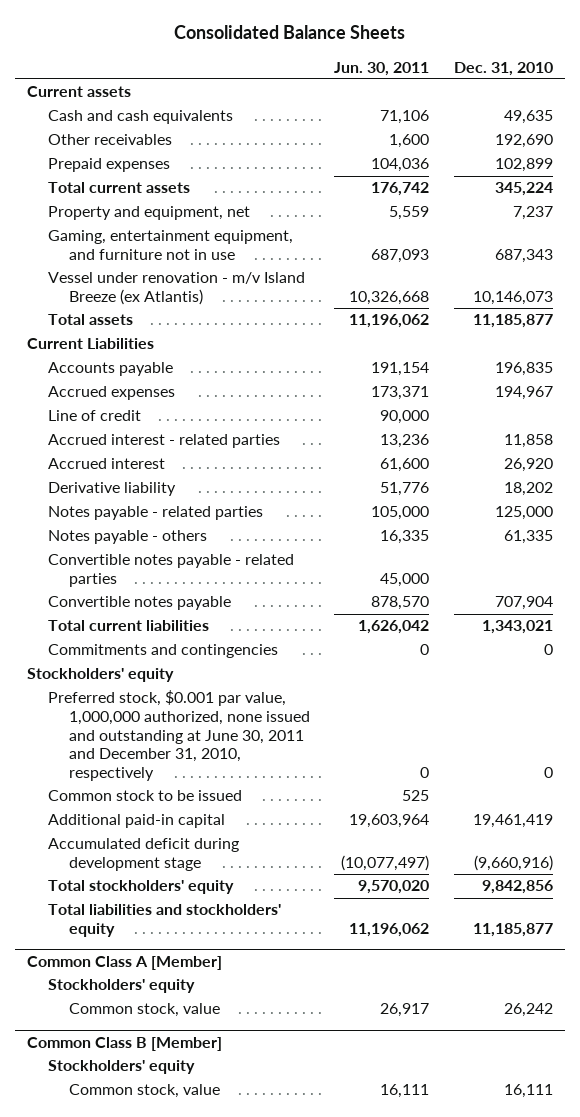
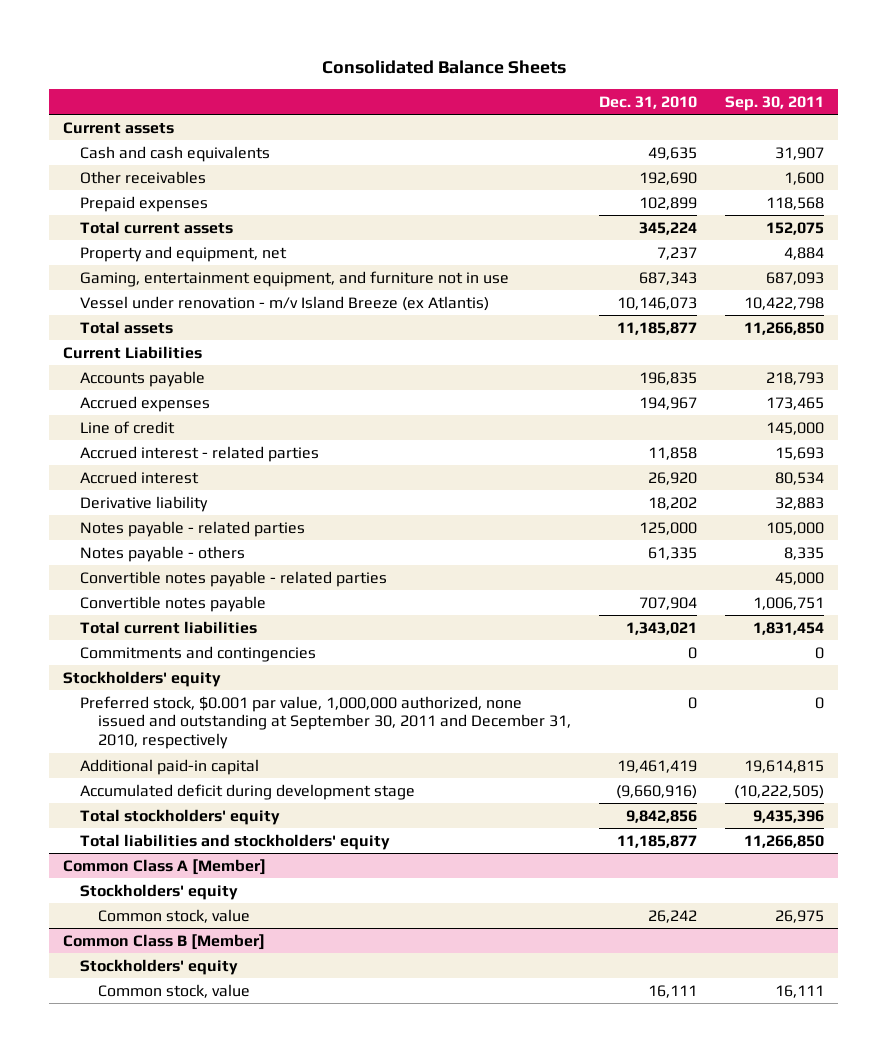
[334,61,430,76] Jun. 30, 2011 -> none
none -> [725,95,825,111] Sep. 30, 2011
[47,790,242,802] Common stock to be issued -> none
[47,690,310,781] Preferred stock, $0.001 par value, 1,000,000 authorized, none issued and outstanding at June 30, 2011 and December 31, 2010, respectively -> [80,695,571,749] Preferred stock, $0.001 par value, 1,000,000 authorized, none issued and outstanding at September 30, 2011 and December 31, 2010, respectively

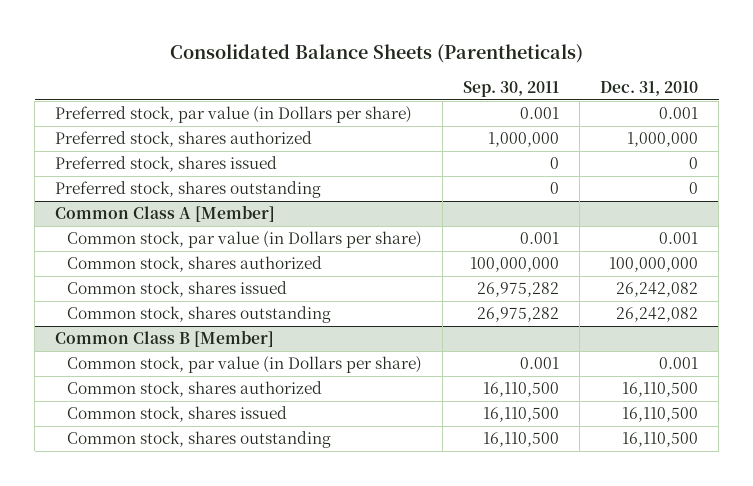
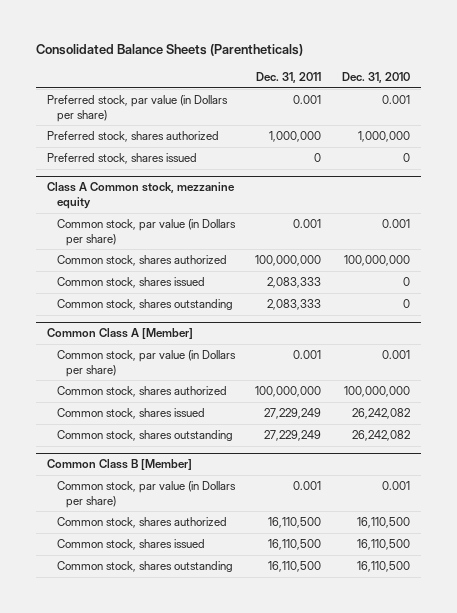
[463,81,560,98] Sep. 30, 2011 -> none
none -> [256,71,322,83] Dec. 31, 2011
none -> [46,182,235,209] Class A Common stock, mezzanine equity
none -> [56,219,236,246] Common stock, par value (in Dollars per share)
none -> [56,255,227,267] Common stock, shares authorized
none -> [56,277,205,289] Common stock, shares issued
[55,181,322,199] Preferred stock, shares outstanding -> [56,299,233,311] Common stock, shares outstanding

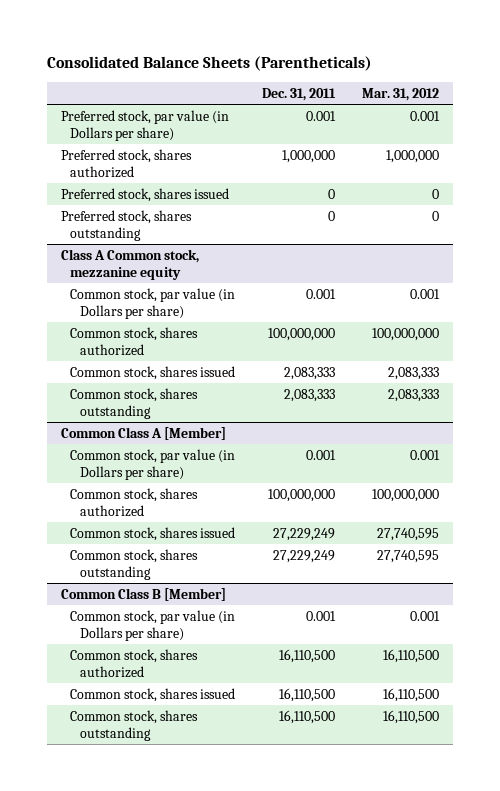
[342,71,411,83] Dec. 31, 2010 -> none
none -> [362,87,440,101] Mar. 31, 2012
none -> [60,209,192,242] Preferred stock, shares outstanding

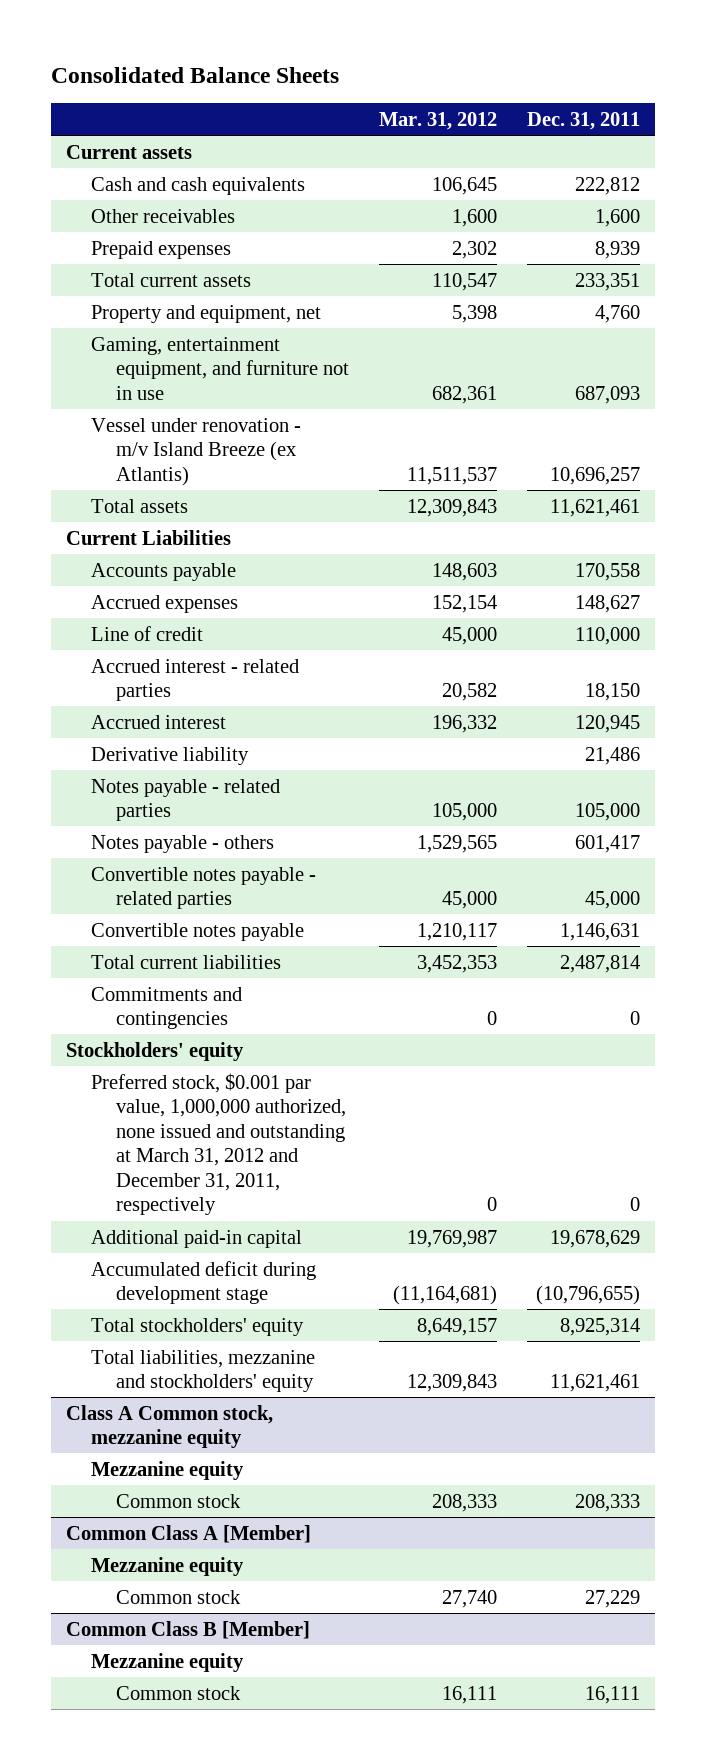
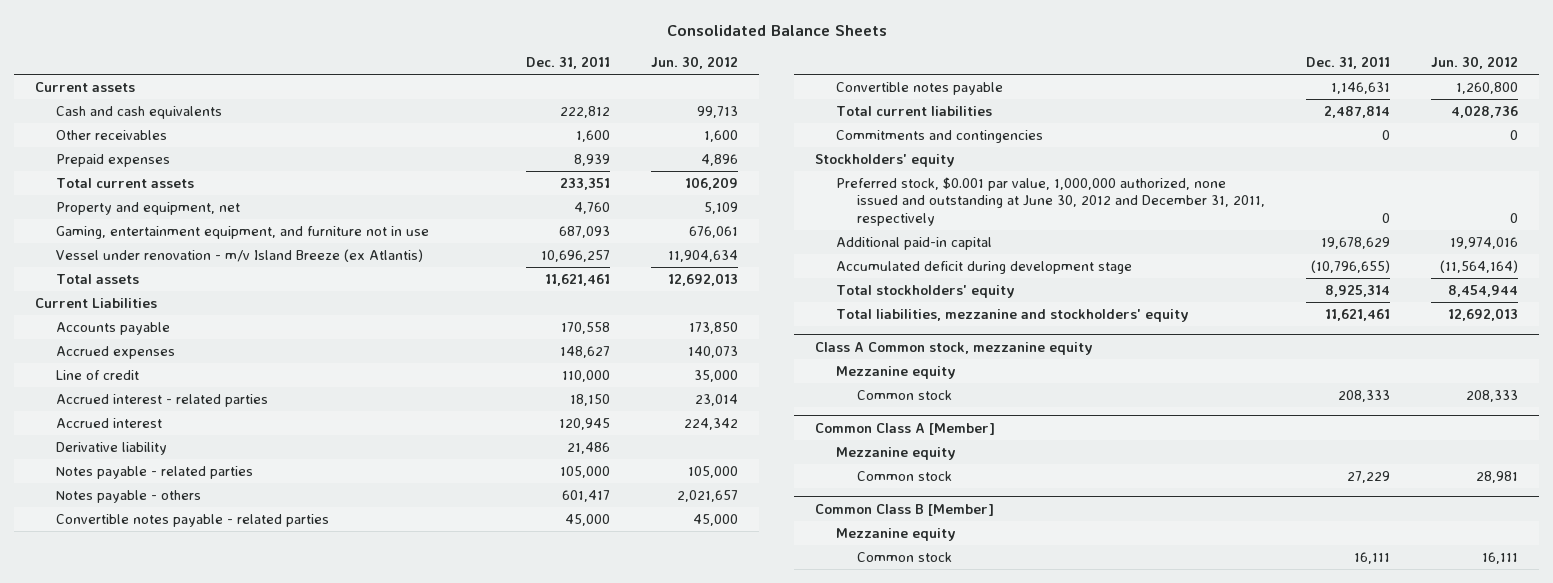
[379,111,498,130] Mar. 31, 2012 -> none
none -> [651,56,739,70] Jun. 30, 2012
[91,1072,347,1216] Preferred stock, $0.001 par value, 1,000,000 authorized, none issued and outstanding at March 31, 2012 and December 31, 2011, respectively -> [835,176,1265,226] Preferred stock, $0.001 par value, 1,000,000 authorized, none issued and outstanding at June 30, 2012 and December 31, 2011, respectively

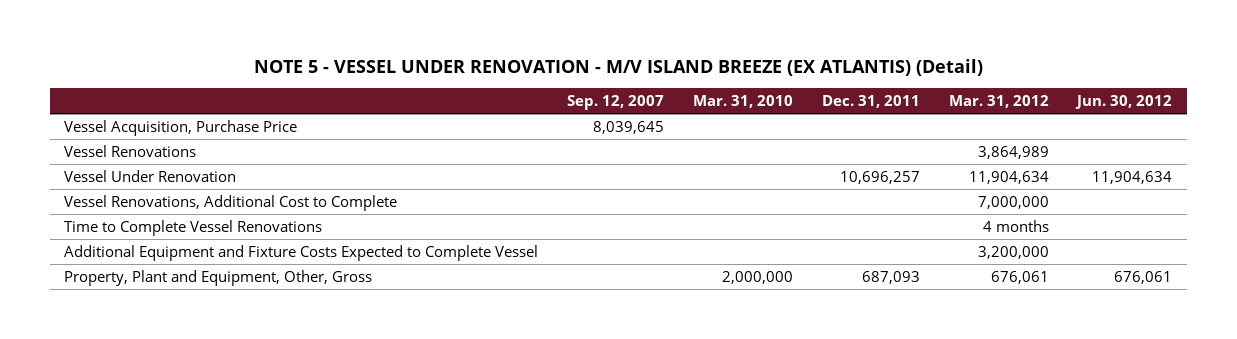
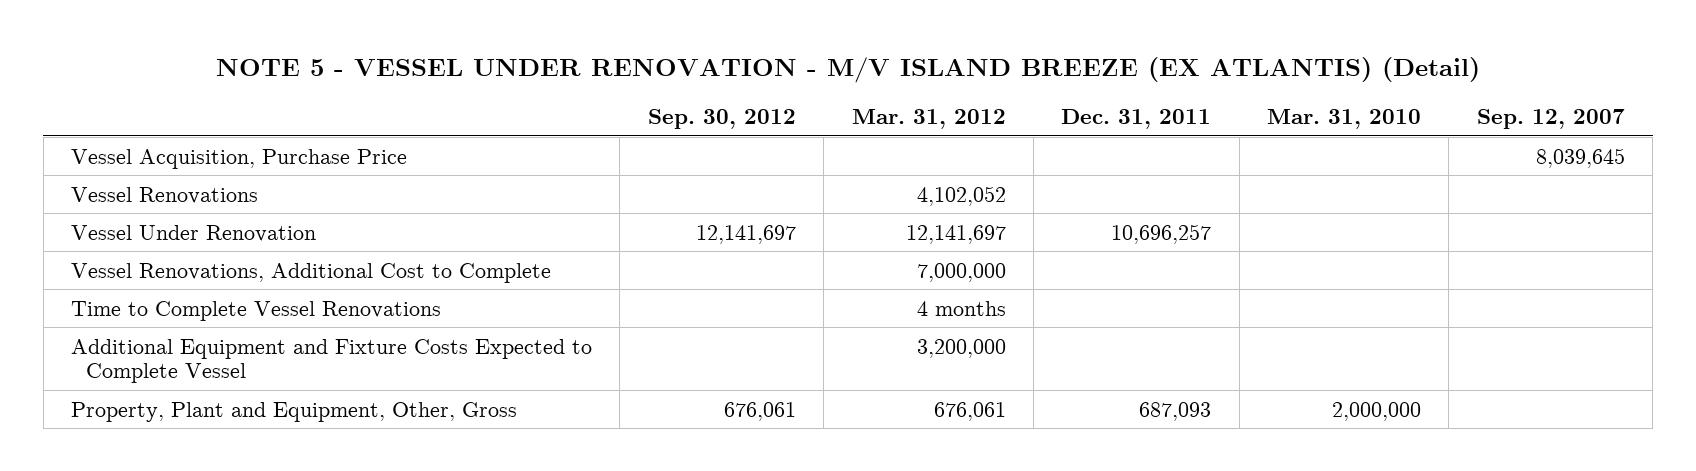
[1075,94,1173,109] Jun. 30, 2012 -> none
none -> [647,109,796,130] Sep. 30, 2012
[977,145,1049,159] 3,864,989 -> [916,185,1006,206] 4,102,052
[968,170,1049,184] 11,904,634 -> [905,224,1006,244] 12,141,697

